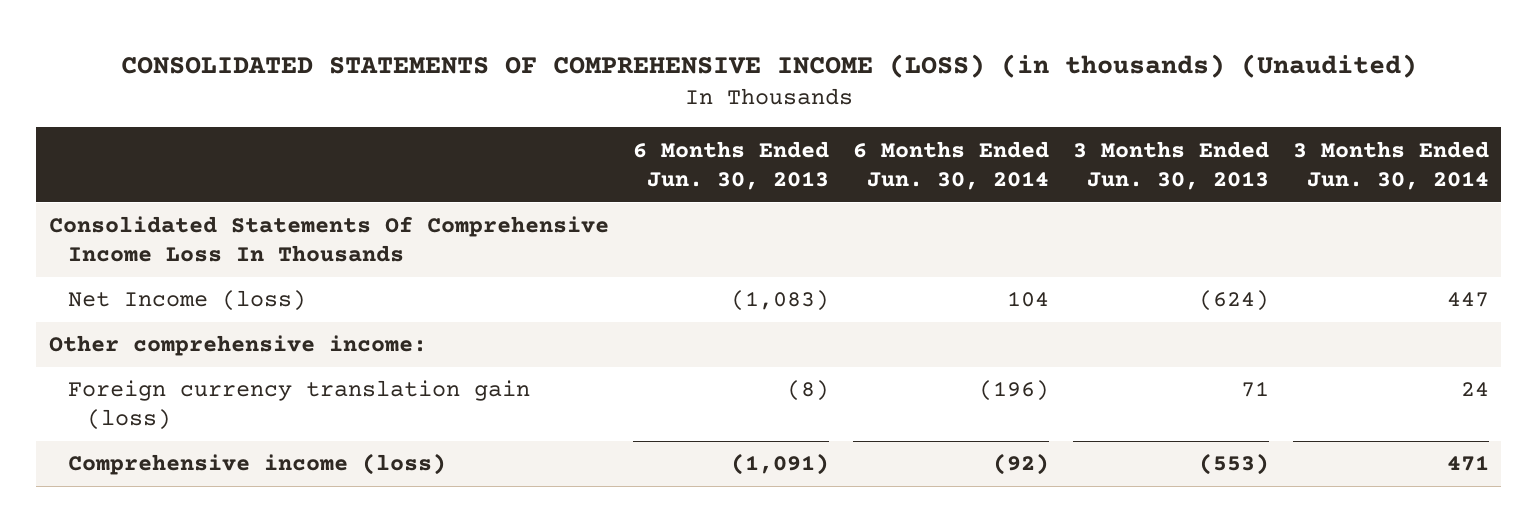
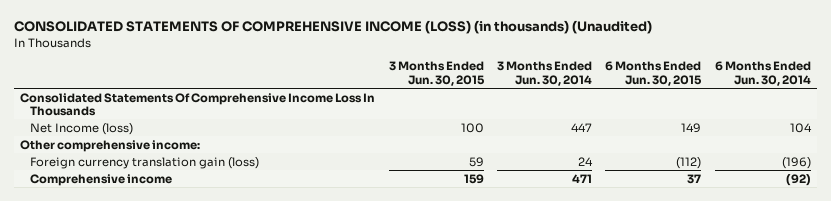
[632,140,829,190] 6 Months Ended Jun. 30, 2013 -> none
[1073,140,1270,190] 3 Months Ended Jun. 30, 2013 -> none
none -> [388,61,485,87] 3 Months Ended Jun. 30, 2015
none -> [605,61,703,87] 6 Months Ended Jun. 30, 2015
[67,453,446,476] Comprehensive income (loss) -> [30,173,173,186] Comprehensive income

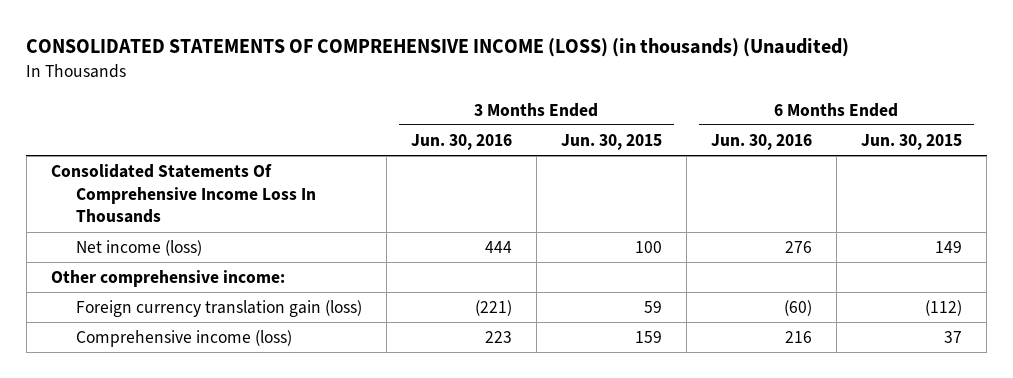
[496,61,592,87] 3 Months Ended Jun. 30, 2014 -> none
[714,61,811,87] 6 Months Ended Jun. 30, 2014 -> none
none -> [410,133,512,150] Jun. 30, 2016
none -> [710,133,812,150] Jun. 30, 2016
[30,122,134,135] Net Income (loss) -> [75,239,202,256] Net income (loss)
[30,173,173,186] Comprehensive income -> [75,329,292,347] Comprehensive income (loss)

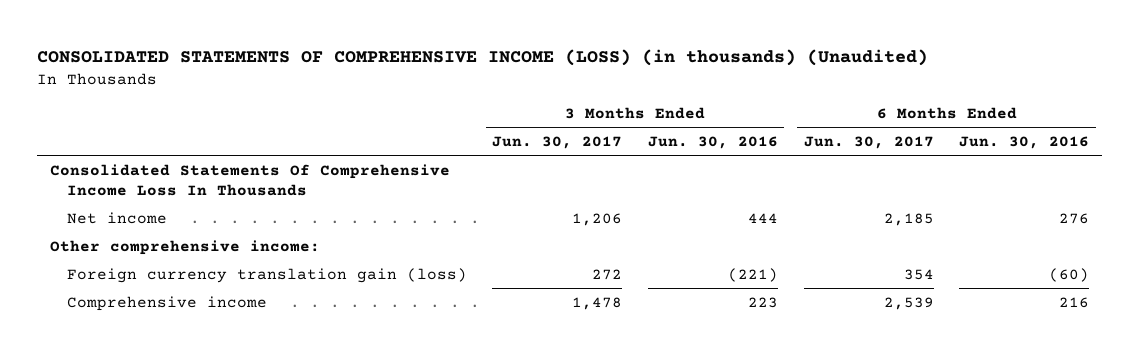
[560,133,662,150] Jun. 30, 2015 -> none
[861,133,963,150] Jun. 30, 2015 -> none
none -> [492,136,623,150] Jun. 30, 2017
none -> [803,136,934,150] Jun. 30, 2017
[75,239,202,256] Net income (loss) -> [66,211,167,224] Net income
[75,329,292,347] Comprehensive income (loss) -> [66,295,267,311] Comprehensive income

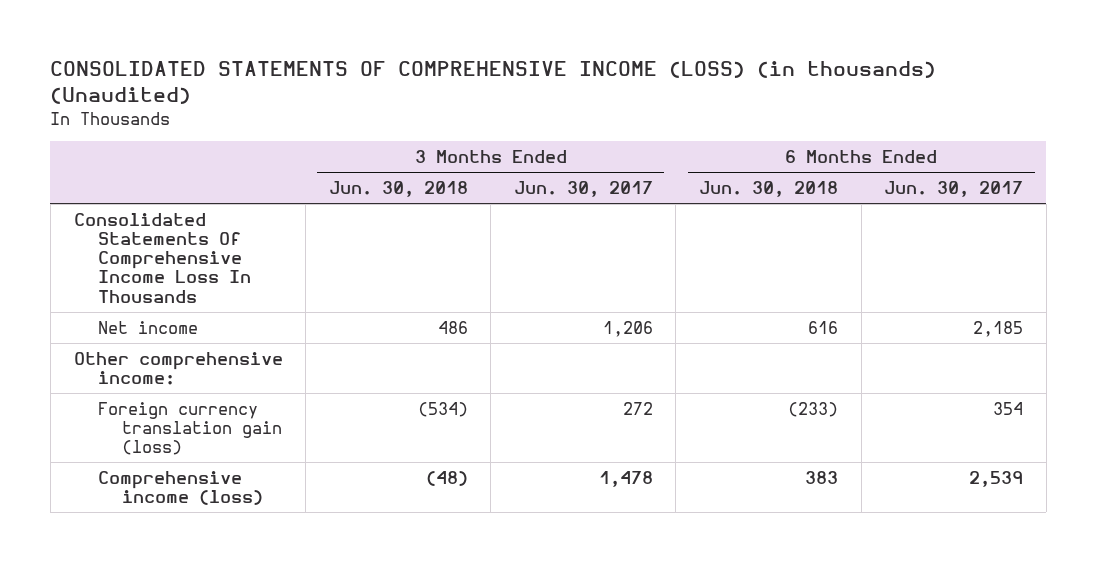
[648,136,779,150] Jun. 30, 2016 -> none
[959,136,1090,150] Jun. 30, 2016 -> none
none -> [328,181,468,198] Jun. 30, 2018
none -> [699,181,839,198] Jun. 30, 2018
[66,295,267,311] Comprehensive income -> [97,470,263,506] Comprehensive income (loss)

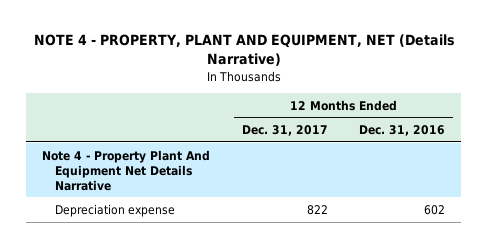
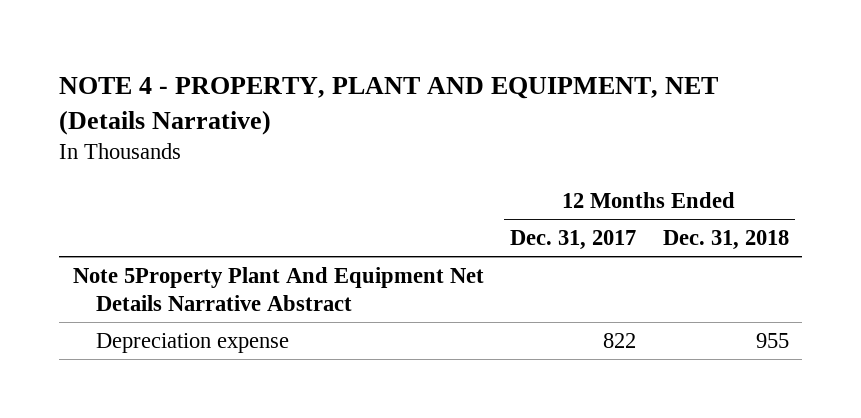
[359,125,446,137] Dec. 31, 2016 -> none
none -> [662,230,789,251] Dec. 31, 2018
[41,149,210,191] Note 4 - Property Plant And Equipment Net Details Narrative -> [72,266,484,311] Note 5Property Plant And Equipment Net Details Narrative Abstract

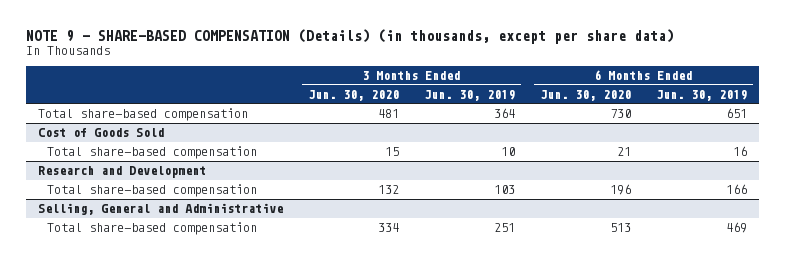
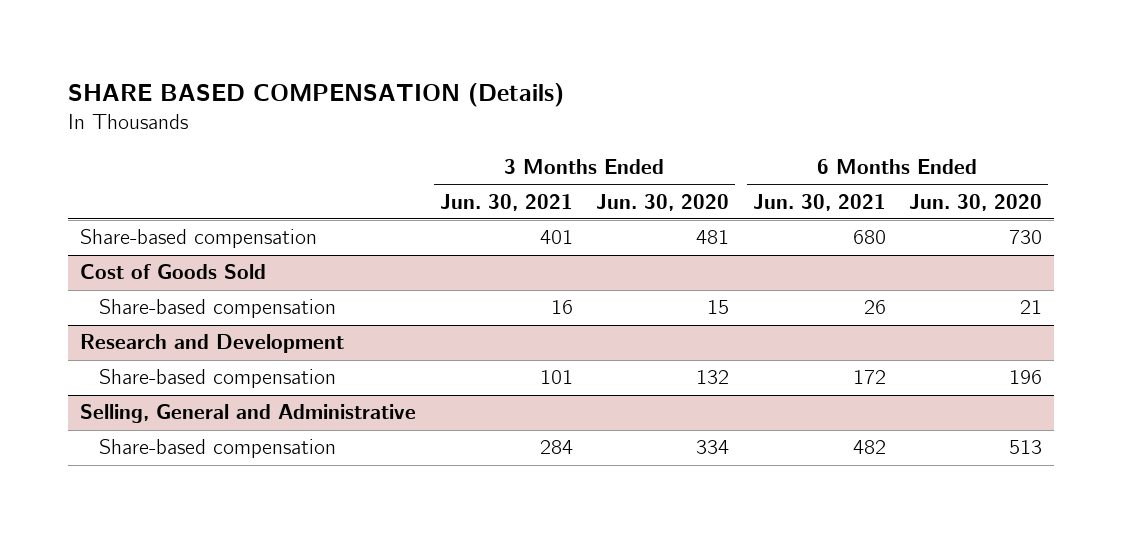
[25,29,674,45] NOTE 9 - SHARE-BASED COMPENSATION (Details) (in thousands, except per share data) -> [68,82,565,107] SHARE BASED COMPENSATION (Details)
[423,89,515,101] Jun. 30, 2019 -> none
[655,89,747,101] Jun. 30, 2019 -> none
none -> [439,193,573,211] Jun. 30, 2021
none -> [752,193,886,211] Jun. 30, 2021
[38,108,249,122] Total share-based compensation -> [80,229,318,249] Share-based compensation
[47,146,258,160] Total share-based compensation -> [99,299,337,319] Share-based compensation
[47,184,258,198] Total share-based compensation -> [99,369,337,389] Share-based compensation
[47,222,258,236] Total share-based compensation -> [99,439,337,459] Share-based compensation

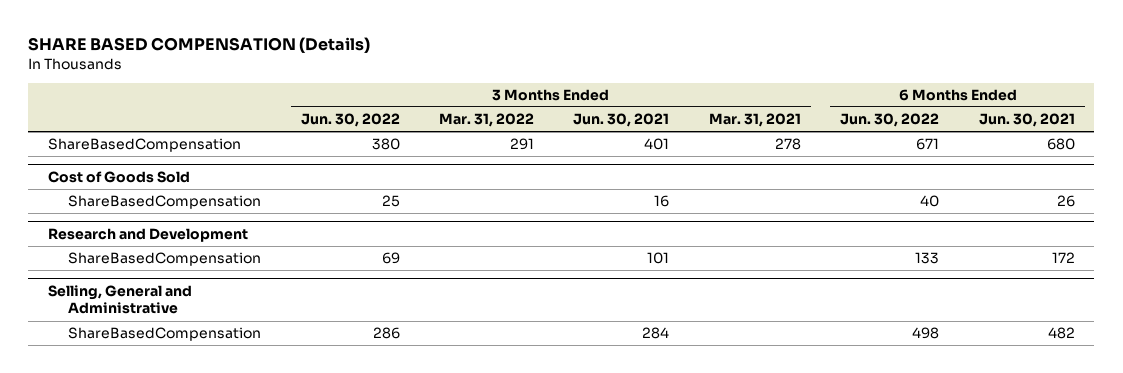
[596,193,730,211] Jun. 30, 2020 -> none
[908,193,1042,211] Jun. 30, 2020 -> none
none -> [300,113,400,128] Jun. 30, 2022
none -> [439,113,535,128] Mar. 31, 2022
none -> [708,113,801,128] Mar. 31, 2021
none -> [840,113,940,128] Jun. 30, 2022
[80,229,318,249] Share-based compensation -> [47,138,241,153] ShareBasedCompensation
[99,299,337,319] Share-based compensation -> [68,195,262,210] ShareBasedCompensation
[99,369,337,389] Share-based compensation -> [68,252,262,267] ShareBasedCompensation
[99,439,337,459] Share-based compensation -> [68,327,262,342] ShareBasedCompensation

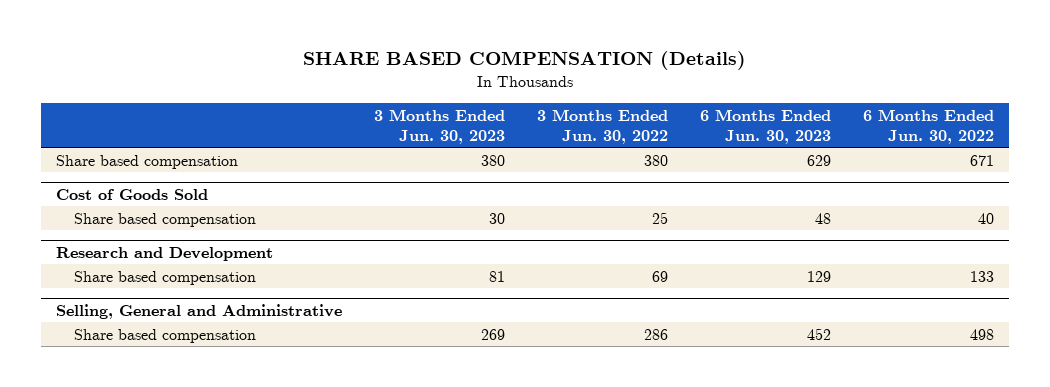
[439,113,535,128] Mar. 31, 2022 -> none
[573,113,670,128] Jun. 30, 2021 -> none
[708,113,801,128] Mar. 31, 2021 -> none
[978,113,1075,128] Jun. 30, 2021 -> none
none -> [374,108,506,144] 3 Months Ended Jun. 30, 2023
none -> [699,108,831,144] 6 Months Ended Jun. 30, 2023
[47,138,241,153] ShareBasedCompensation -> [56,154,239,169] Share based compensation
[68,195,262,210] ShareBasedCompensation -> [74,212,257,227] Share based compensation
[68,252,262,267] ShareBasedCompensation -> [74,270,257,285] Share based compensation
[68,327,262,342] ShareBasedCompensation -> [74,328,257,343] Share based compensation

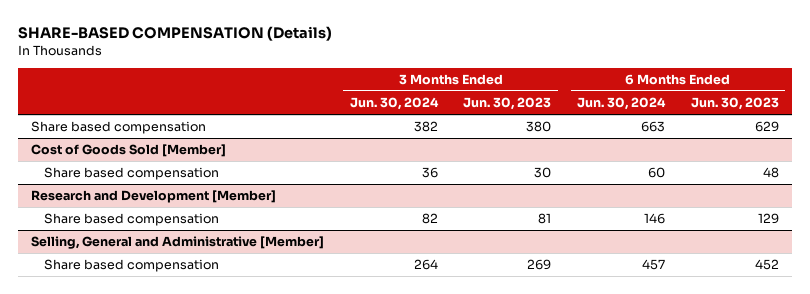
[302,51,746,71] SHARE BASED COMPENSATION (Details) -> [18,25,333,41] SHARE-BASED COMPENSATION (Details)
[536,108,668,144] 3 Months Ended Jun. 30, 2022 -> none
[862,108,994,144] 6 Months Ended Jun. 30, 2022 -> none
none -> [349,97,439,111] Jun. 30, 2024
none -> [577,97,667,111] Jun. 30, 2024
[56,188,209,200] Cost of Goods Sold -> [30,144,226,158] Cost of Goods Sold [Member]
[56,246,274,261] Research and Development -> [30,190,276,204] Research and Development [Member]
[56,303,343,319] Selling, General and Administrative -> [30,236,324,250] Selling, General and Administrative [Member]

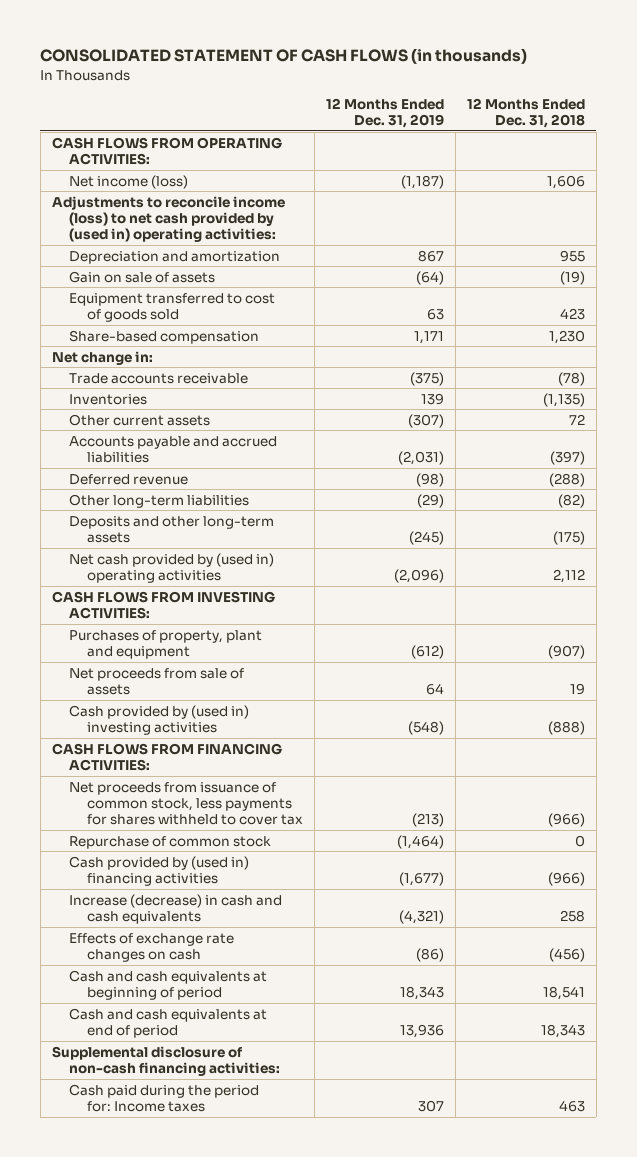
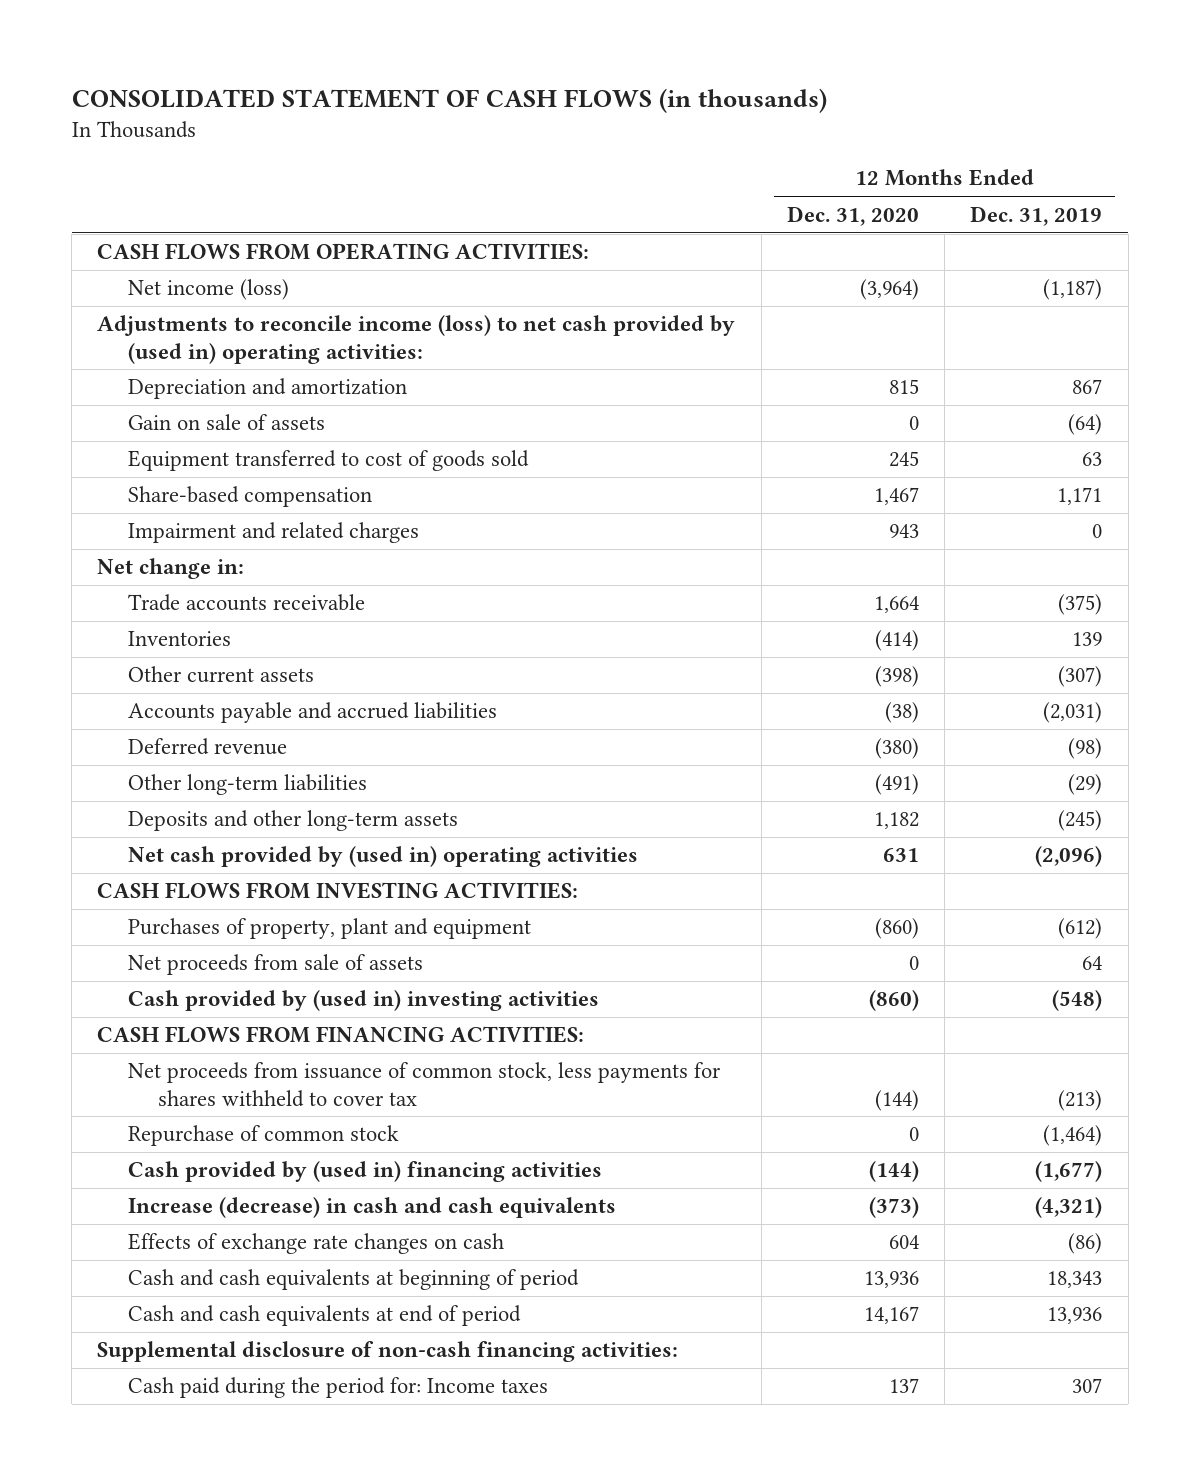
[466,97,585,129] 12 Months Ended Dec. 31, 2018 -> none
none -> [786,205,919,226] Dec. 31, 2020
none -> [127,522,419,544] Impairment and related charges

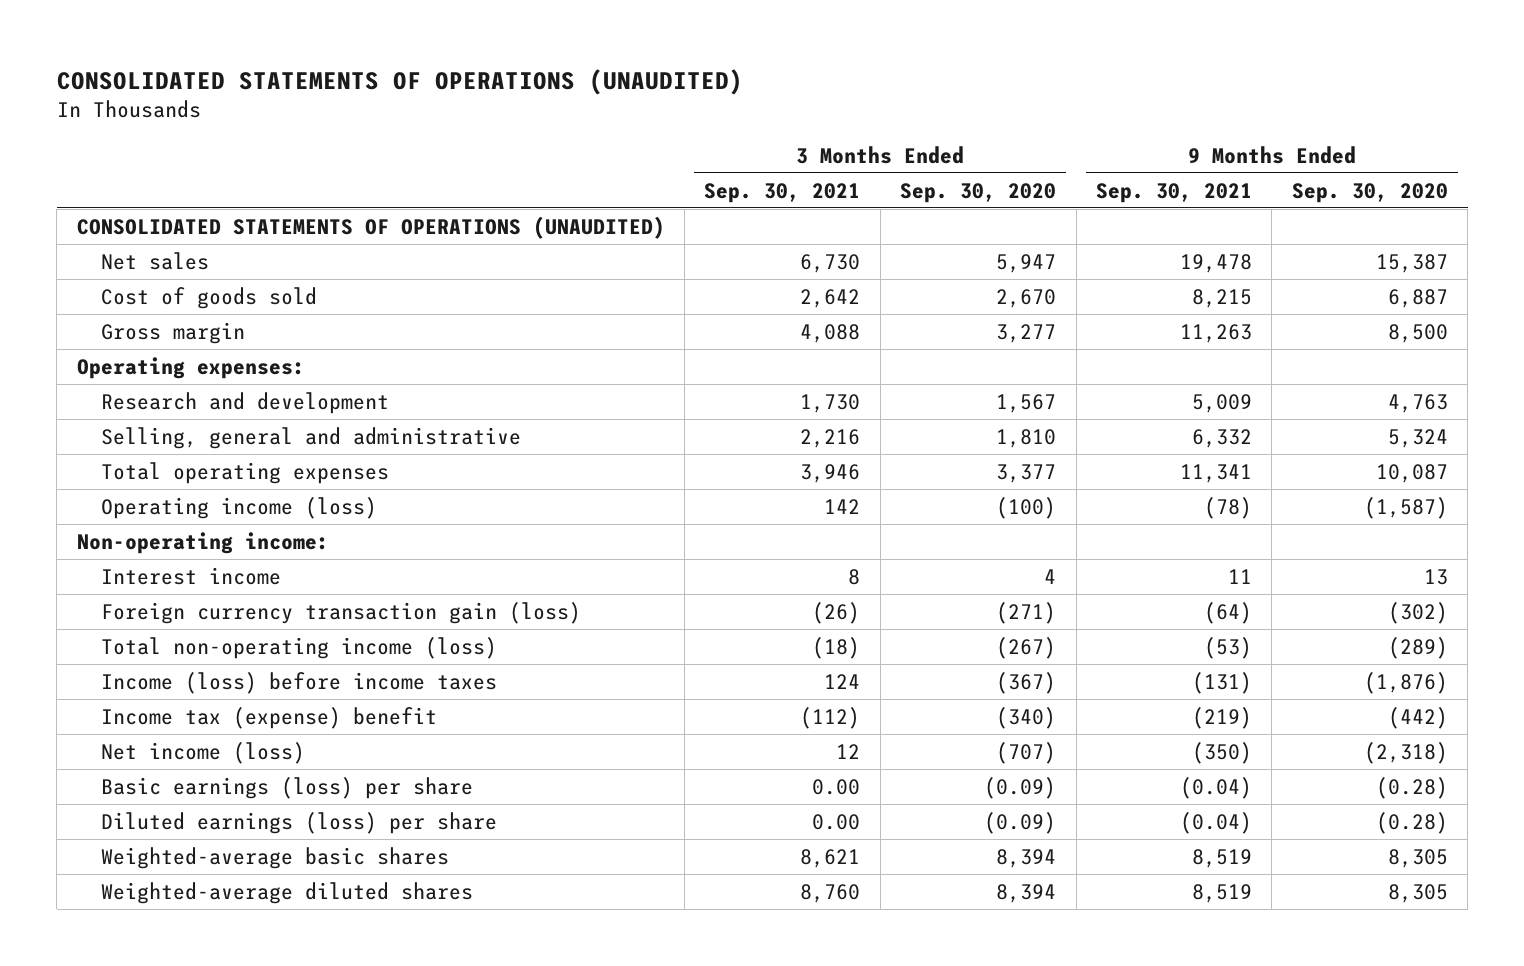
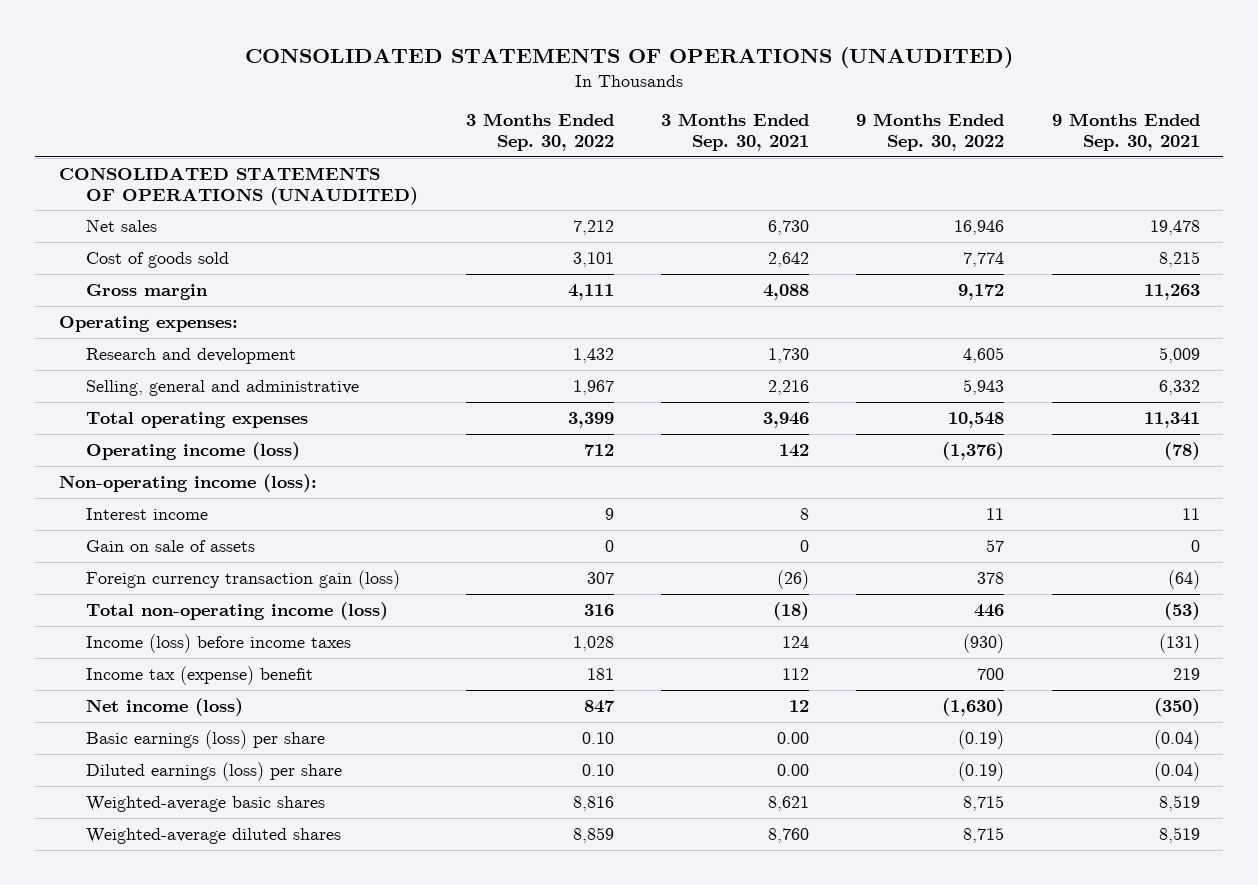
[900,182,1057,203] Sep. 30, 2020 -> none
[1291,182,1448,203] Sep. 30, 2020 -> none
none -> [465,113,614,152] 3 Months Ended Sep. 30, 2022
none -> [856,113,1005,152] 9 Months Ended Sep. 30, 2022
[76,531,329,554] Non-operating income: -> [58,473,317,492] Non-operating income (loss):
none -> [86,539,256,552] Gain on sale of assets
[800,706,861,729] (112) -> [781,667,809,680] 112
[1191,706,1252,729] (219) -> [1172,667,1200,680] 219

